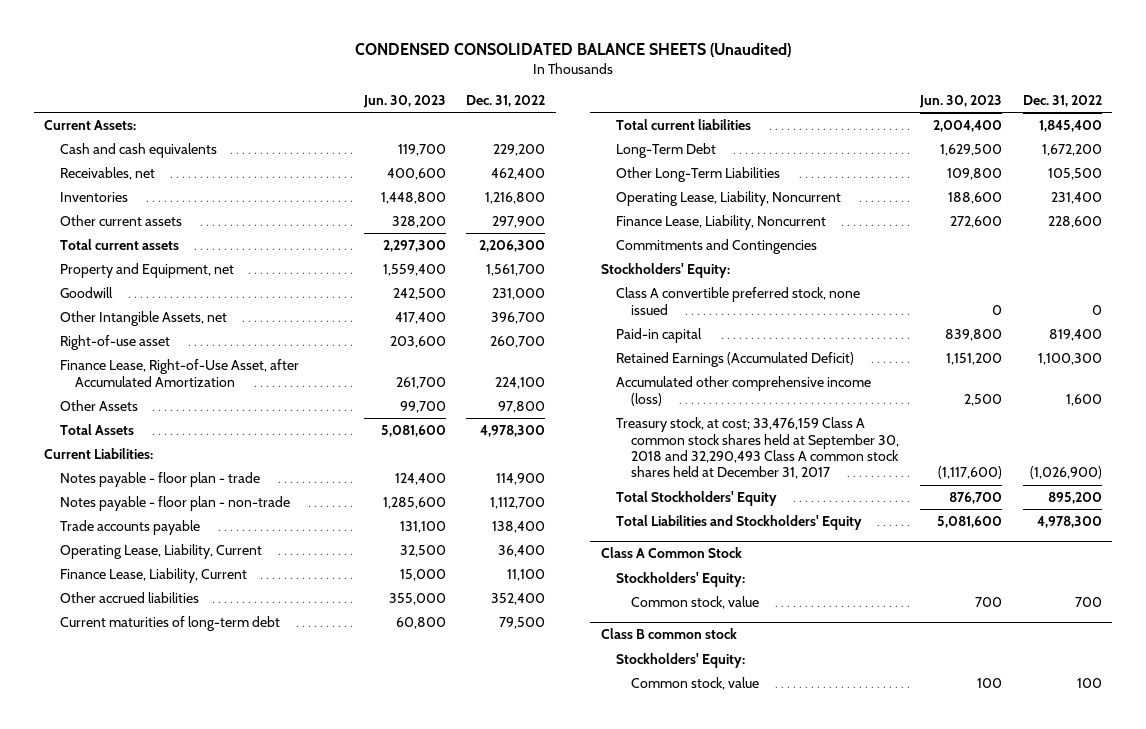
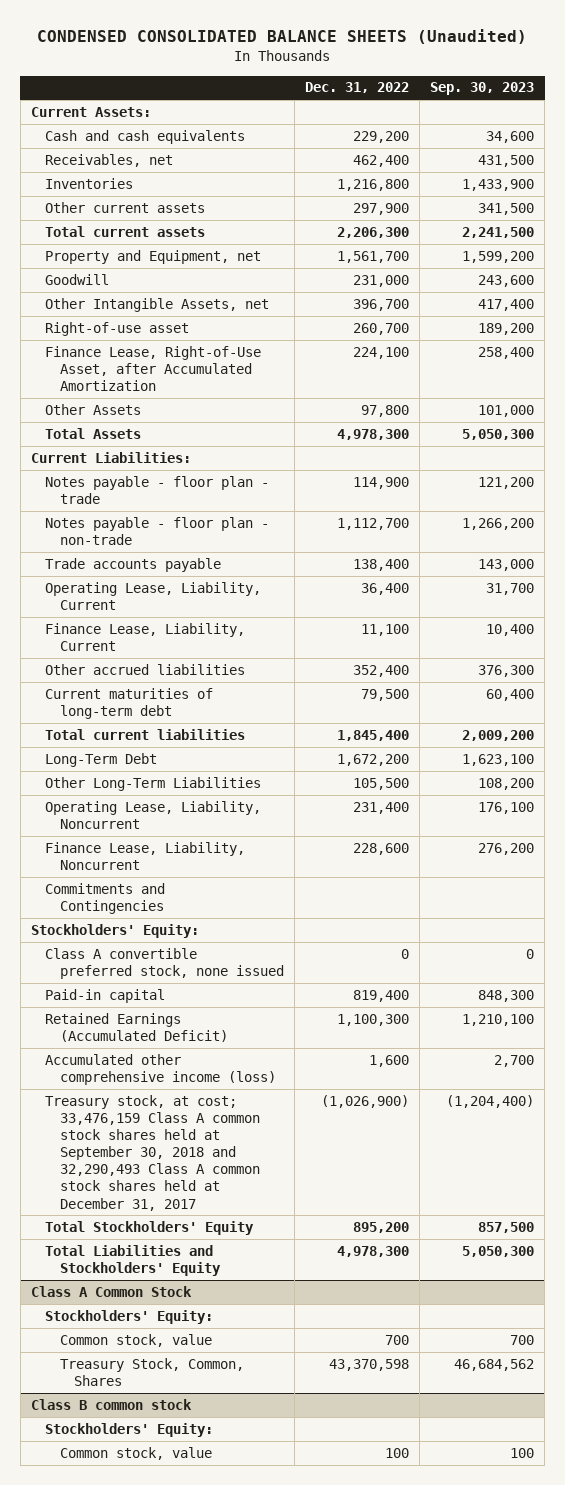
[362,94,446,108] Jun. 30, 2023 -> none
none -> [430,82,535,96] Sep. 30, 2023
none -> [59,1357,244,1387] Treasury Stock, Common, Shares

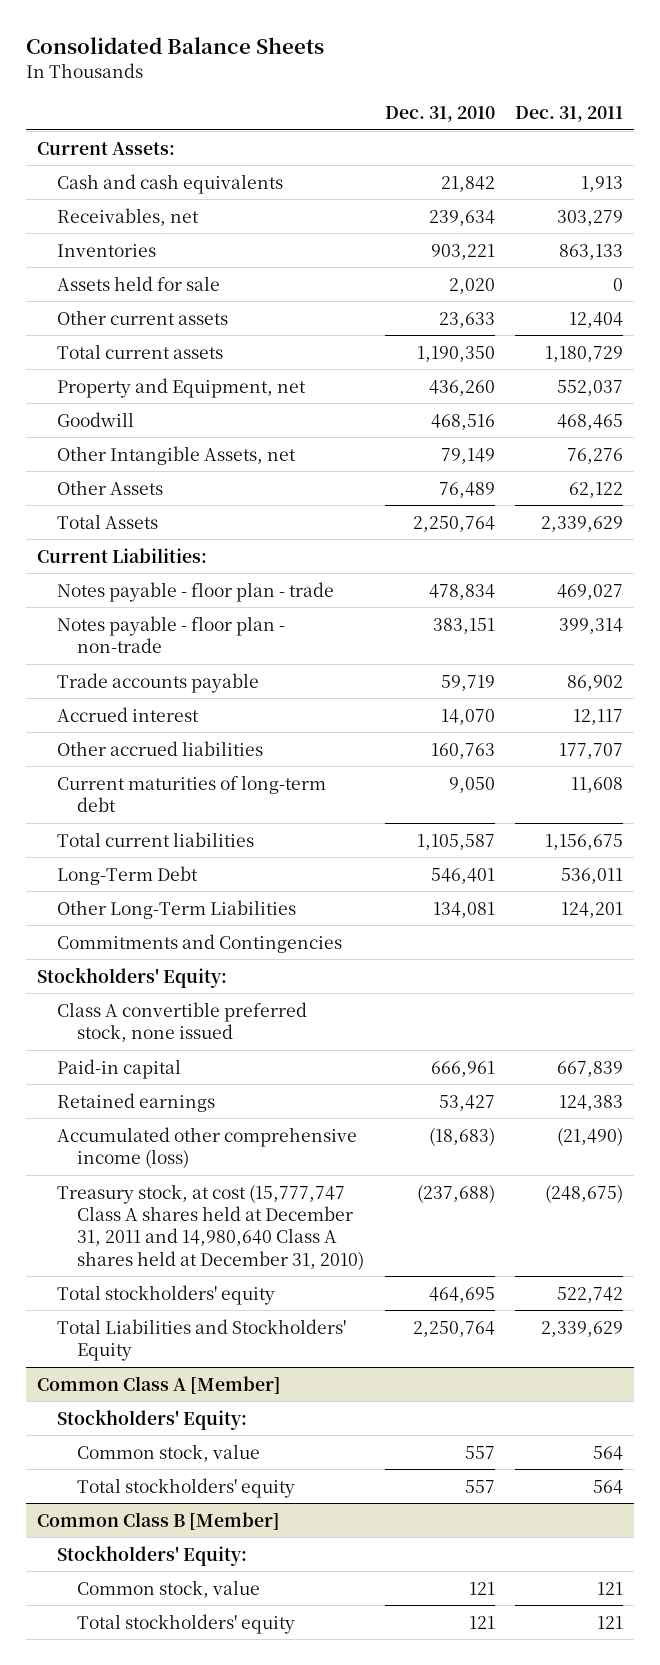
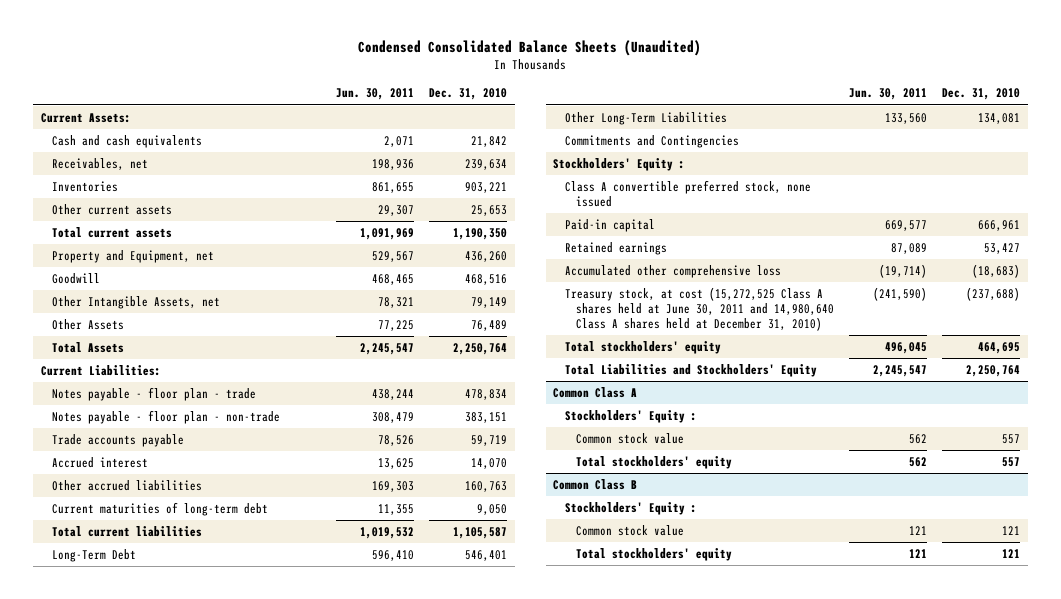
[26,36,325,54] Consolidated Balance Sheets -> [358,40,702,57] Condensed Consolidated Balance Sheets (Unaudited)
[515,105,624,122] Dec. 31, 2011 -> none
none -> [336,88,415,101] Jun. 30, 2011
[57,275,221,291] Assets held for sale -> none
[438,311,495,328] 23,633 -> [471,204,508,216] 25,653
[36,966,227,988] Stockholders' Equity: -> [553,157,686,171] Stockholders' Equity :
[57,1126,358,1168] Accumulated other comprehensive income (loss) -> [564,264,781,278] Accumulated other comprehensive loss
[57,1183,365,1270] Treasury stock, at cost (15,777,747 Class A shares held at December 31, 2011 and 14,980,640 Class A shares held at December 31, 2010) -> [564,286,834,331] Treasury stock, at cost (15,272,525 Class A shares held at June 30, 2011 and 14,980,640 Class A shares held at December 31, 2010)
[36,1375,281,1394] Common Class A [Member] -> [553,386,638,398] Common Class A
[57,1408,248,1430] Stockholders' Equity: -> [564,409,697,423] Stockholders' Equity :
[77,1443,261,1462] Common stock, value -> [575,432,684,444] Common stock value
[36,1511,280,1530] Common Class B [Member] -> [553,478,638,490] Common Class B
[57,1544,248,1566] Stockholders' Equity: -> [564,501,697,515] Stockholders' Equity :
[77,1579,261,1598] Common stock, value -> [575,524,684,536] Common stock value

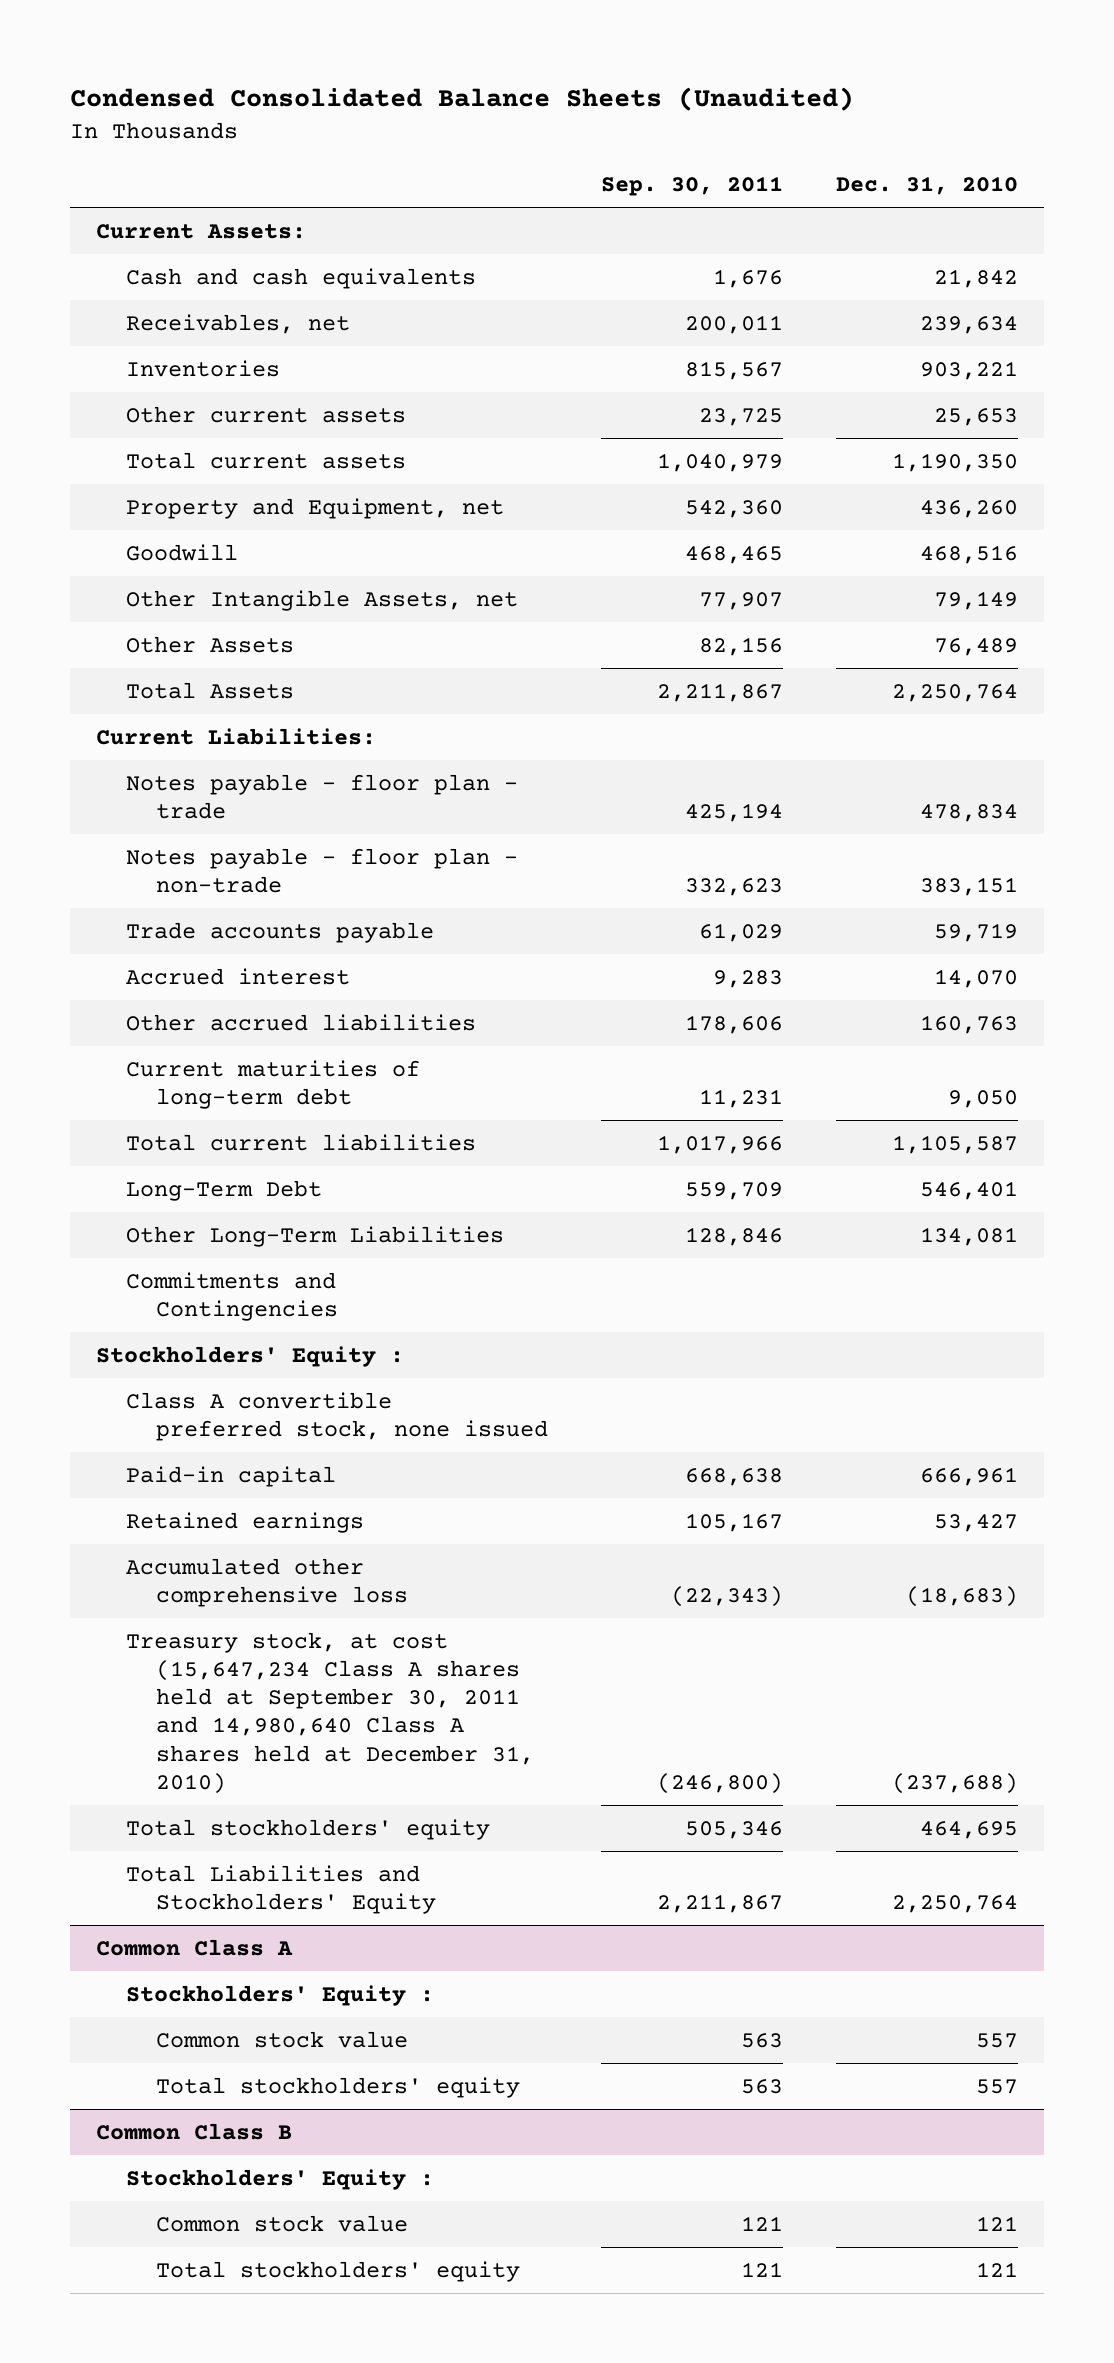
[336,88,415,101] Jun. 30, 2011 -> none
none -> [600,176,783,197] Sep. 30, 2011
[564,286,834,331] Treasury stock, at cost (15,272,525 Class A shares held at June 30, 2011 and 14,980,640 Class A shares held at December 31, 2010) -> [126,1631,535,1795] Treasury stock, at cost (15,647,234 Class A shares held at September 30, 2011 and 14,980,640 Class A shares held at December 31, 2010)

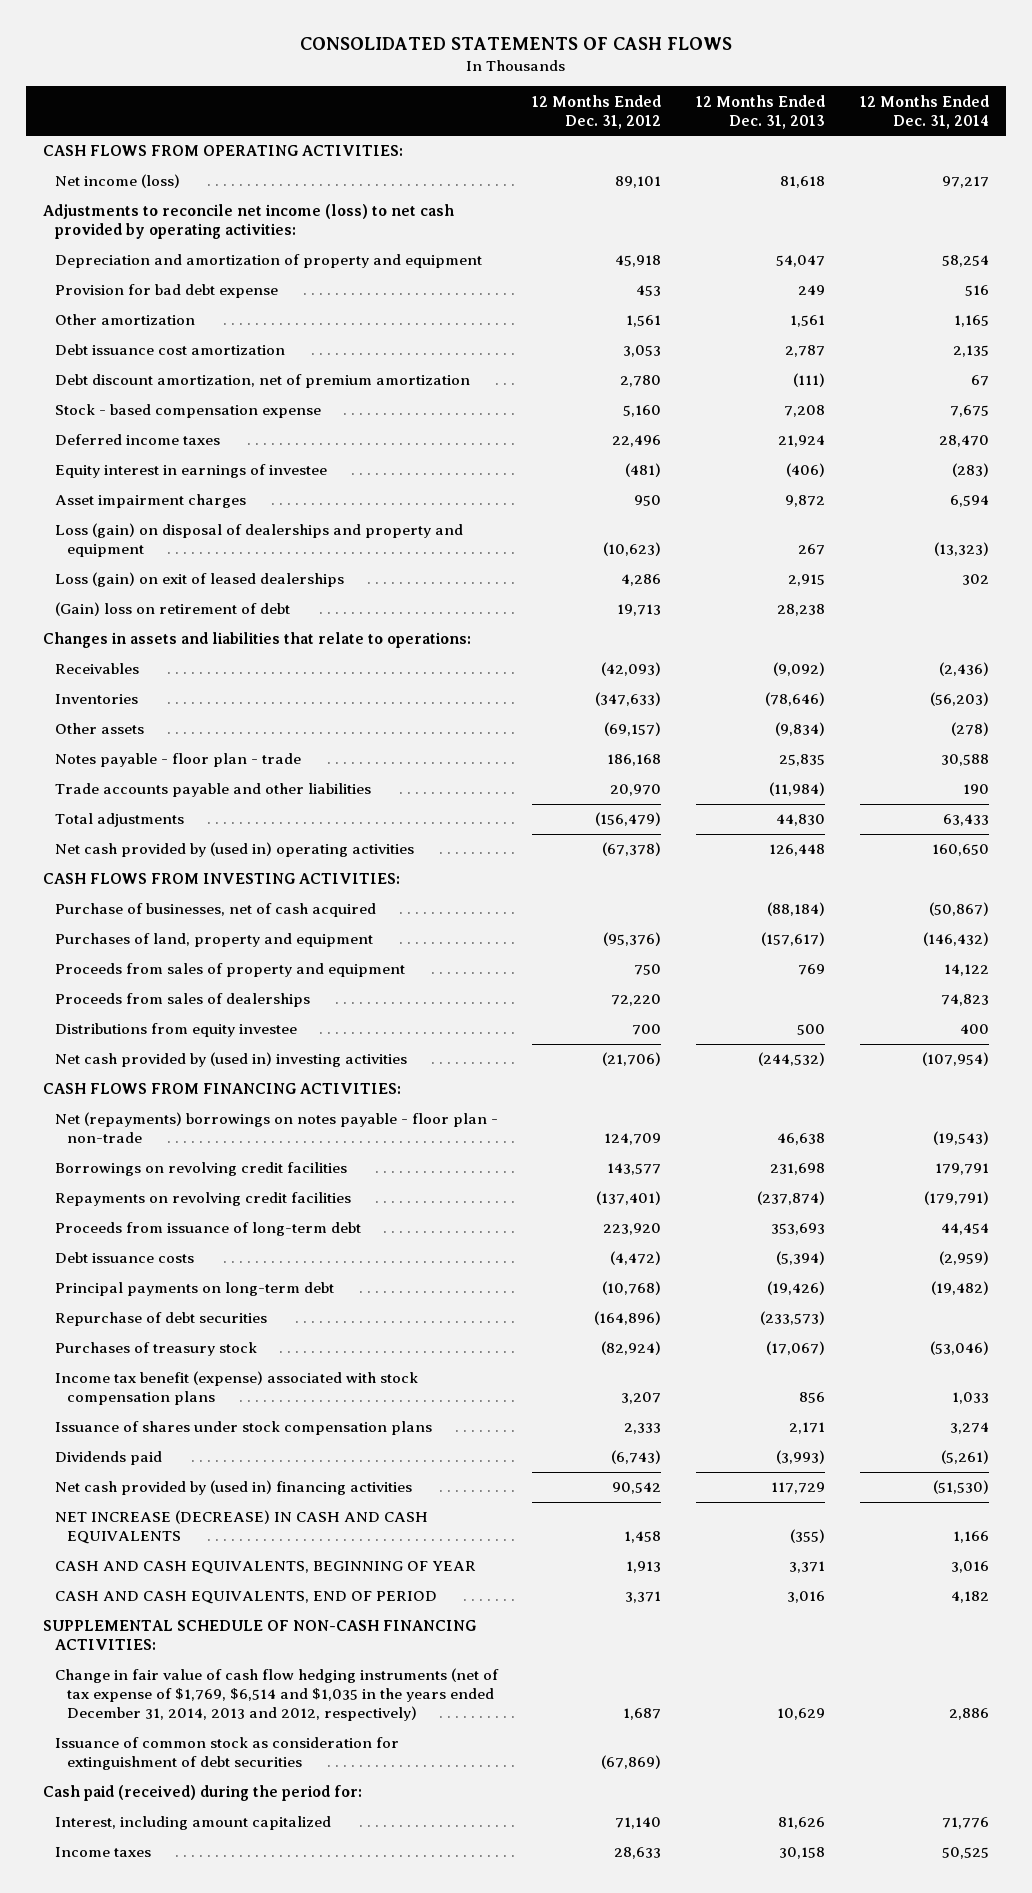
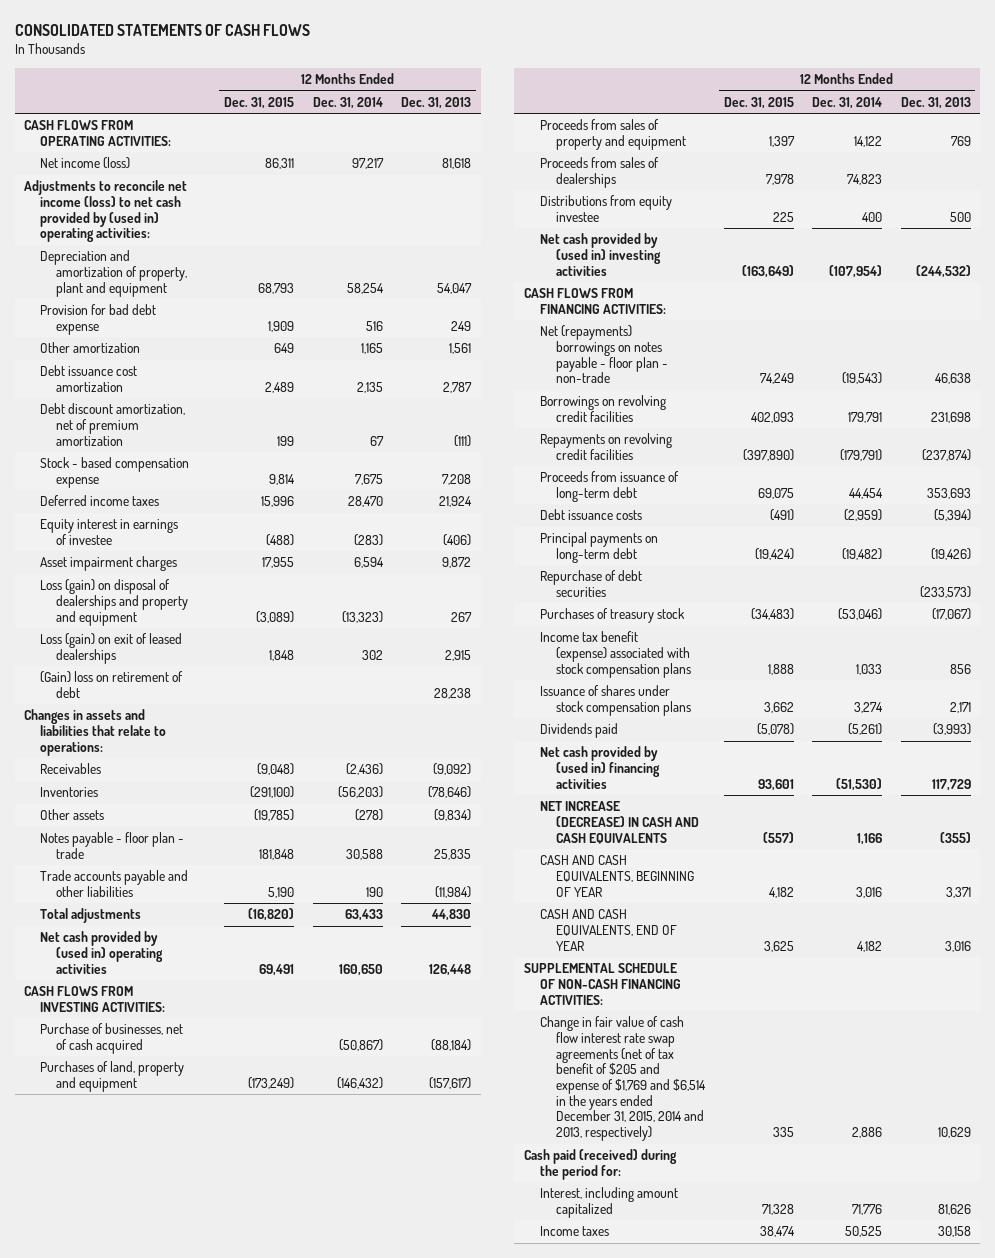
[532,94,662,129] 12 Months Ended Dec. 31, 2012 -> none
none -> [224,96,295,109] Dec. 31, 2015
[43,204,455,240] Adjustments to reconcile net income (loss) to net cash provided by operating activities: -> [24,180,188,243] Adjustments to reconcile net income (loss) to net cash provided by (used in) operating activities:
[54,254,482,269] Depreciation and amortization of property and equipment -> [40,250,188,297] Depreciation and amortization of property, plant and equipment
[54,1591,437,1605] CASH AND CASH EQUIVALENTS, END OF PERIOD -> [539,909,677,951] CASH AND CASH EQUIVALENTS, END OF YEAR
[54,1737,399,1771] Issuance of common stock as consideration for extinguishment of debt securities -> none
[54,1668,499,1722] Change in fair value of cash flow hedging instruments (net of tax expense of $1,769, $6,514 and $1,035 in the years ended December 31, 2014, 2013 and 2012, respectively) -> [539,1016,706,1142] Change in fair value of cash flow interest rate swap agreements (net of tax benefit of $205 and expense of $1,769 and $6,514 in the years ended December 31, 2015, 2014 and 2013, respectively)

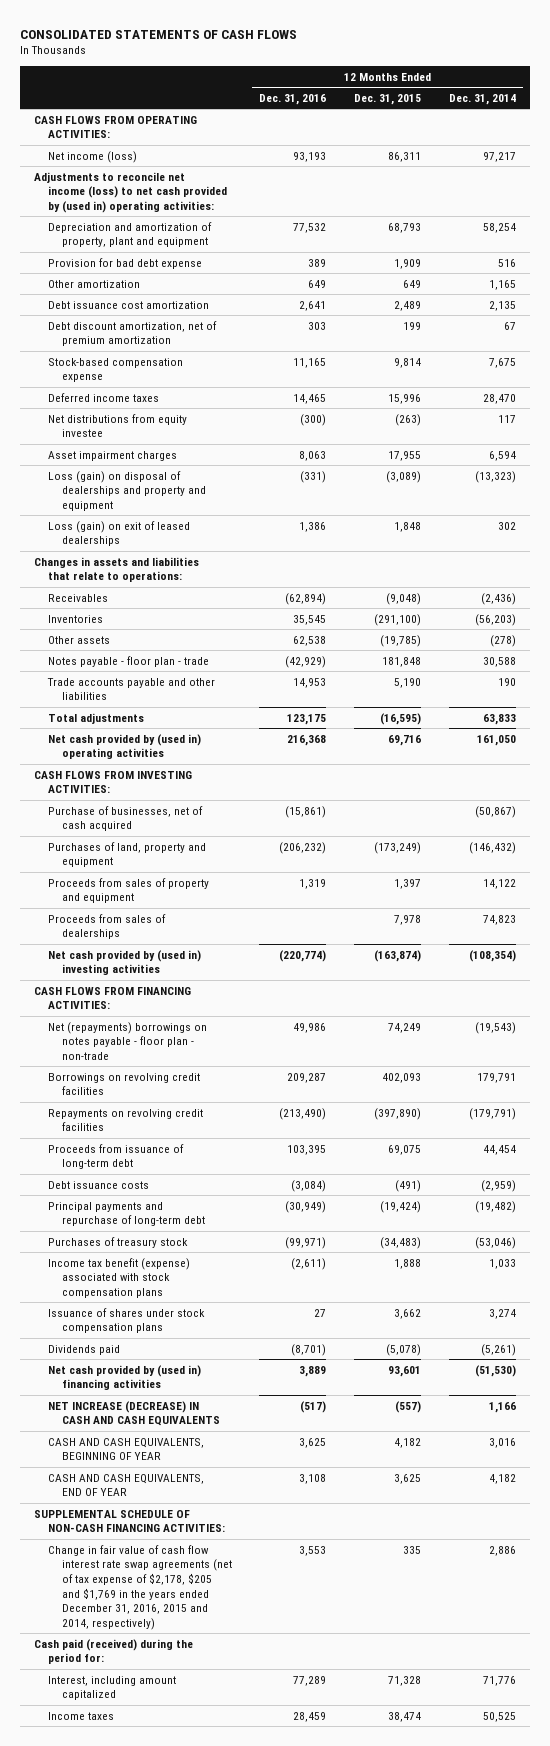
[401,96,472,109] Dec. 31, 2013 -> none
none -> [259,93,327,105] Dec. 31, 2016
[40,457,190,488] Stock - based compensation expense -> [47,357,183,383] Stock-based compensation expense
[40,519,179,545] Equity interest in earnings of investee -> none
none -> [47,413,187,438] Net distributions from equity investee
[40,671,184,698] (Gain) loss on retirement of debt -> none
[248,908,295,922] (16,820) -> [380,712,422,725] (16,595)
[344,909,383,922] 63,433 -> [482,713,516,725] 63,833
[259,963,295,976] 69,491 -> [388,734,422,746] 69,716
[338,963,383,976] 160,650 -> [476,734,516,746] 161,050
[539,195,672,222] Distributions from equity investee -> none
[741,264,794,278] (163,649) -> [374,949,422,962] (163,874)
[829,264,883,278] (107,954) -> [468,949,516,962] (108,354)
[539,570,642,597] Repurchase of debt securities -> none
[539,532,658,563] Principal payments on long-term debt -> [47,1201,205,1227] Principal payments and repurchase of long-term debt
[539,1016,706,1142] Change in fair value of cash flow interest rate swap agreements (net of tax benefit of $205 and expense of $1,769 and $6,514 in the years ended December 31, 2015, 2014 and 2013, respectively) -> [47,1544,232,1630] Change in fair value of cash flow interest rate swap agreements (net of tax expense of $2,178, $205 and $1,769 in the years ended December 31, 2016, 2015 and 2014, respectively)

